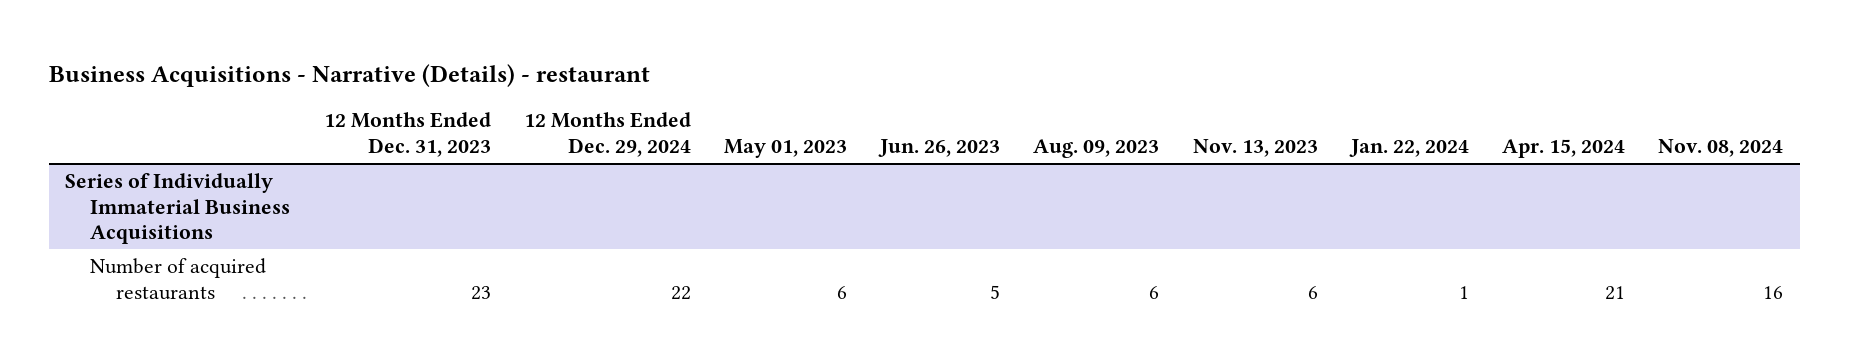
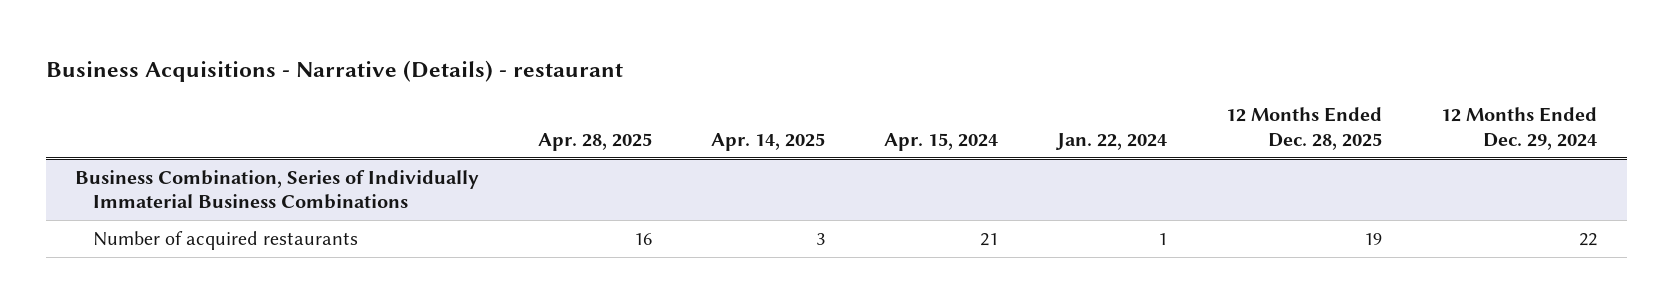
[323,112,491,158] 12 Months Ended Dec. 31, 2023 -> none
[724,139,848,159] May 01, 2023 -> none
[878,139,1001,158] Jun. 26, 2023 -> none
[1033,139,1160,159] Aug. 09, 2023 -> none
[1192,139,1318,158] Nov. 13, 2023 -> none
[1658,139,1784,158] Nov. 08, 2024 -> none
none -> [538,132,653,151] Apr. 28, 2025
none -> [711,132,826,151] Apr. 14, 2025
none -> [1226,107,1383,150] 12 Months Ended Dec. 28, 2025
[65,172,291,245] Series of Individually Immaterial Business Acquisitions -> [75,169,480,210] Business Combination, Series of Individually Immaterial Business Combinations

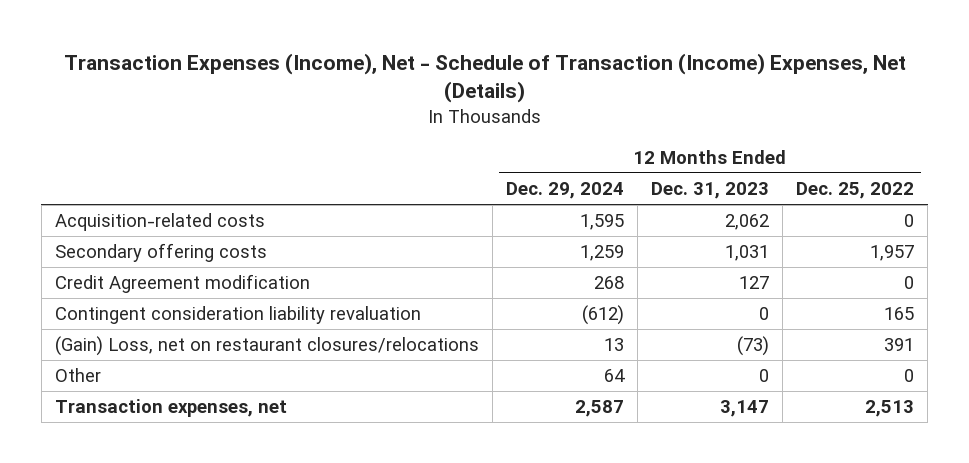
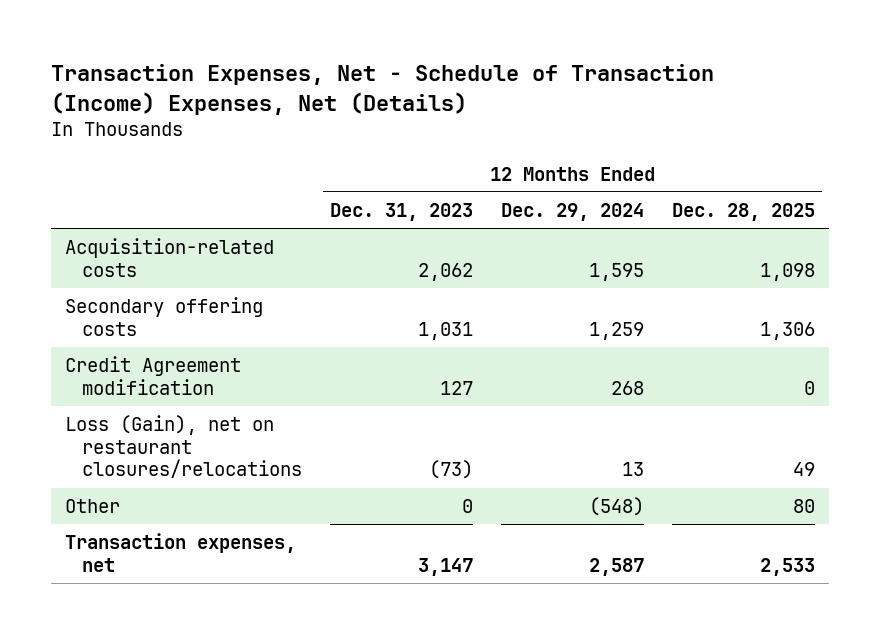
[63,52,906,104] Transaction Expenses (Income), Net - Schedule of Transaction (Income) Expenses, Net (Details) -> [51,63,715,115] Transaction Expenses, Net - Schedule of Transaction (Income) Expenses, Net (Details)
[796,181,915,199] Dec. 25, 2022 -> none
none -> [671,203,815,222] Dec. 28, 2025
[54,306,421,325] Contingent consideration liability revaluation -> none
[54,336,479,357] (Gain) Loss, net on restaurant closures/relocations -> [65,415,303,479] Loss (Gain), net on restaurant closures/relocations
[604,369,626,383] 64 -> [589,497,645,517] (548)

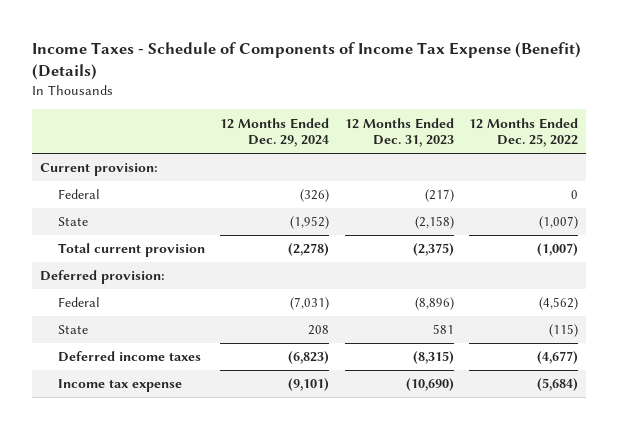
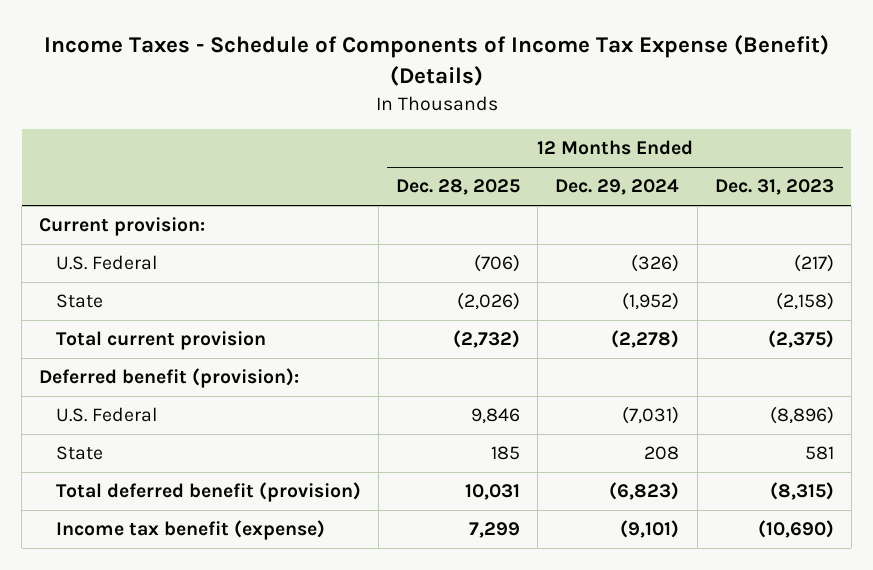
[469,117,579,148] 12 Months Ended Dec. 25, 2022 -> none
none -> [396,179,521,196] Dec. 28, 2025
[57,189,100,200] Federal -> [55,255,157,271] U.S. Federal
[40,270,166,285] Deferred provision: -> [39,368,300,389] Deferred benefit (provision):
[57,297,100,308] Federal -> [55,407,157,423] U.S. Federal
[57,351,201,363] Deferred income taxes -> [55,482,361,503] Total deferred benefit (provision)
[57,379,182,393] Income tax expense -> [55,520,325,541] Income tax benefit (expense)

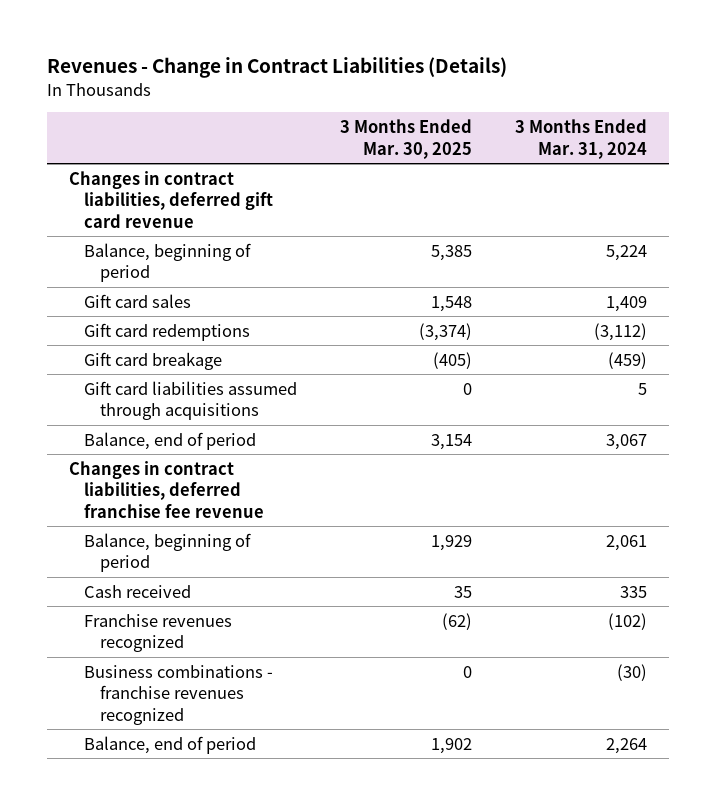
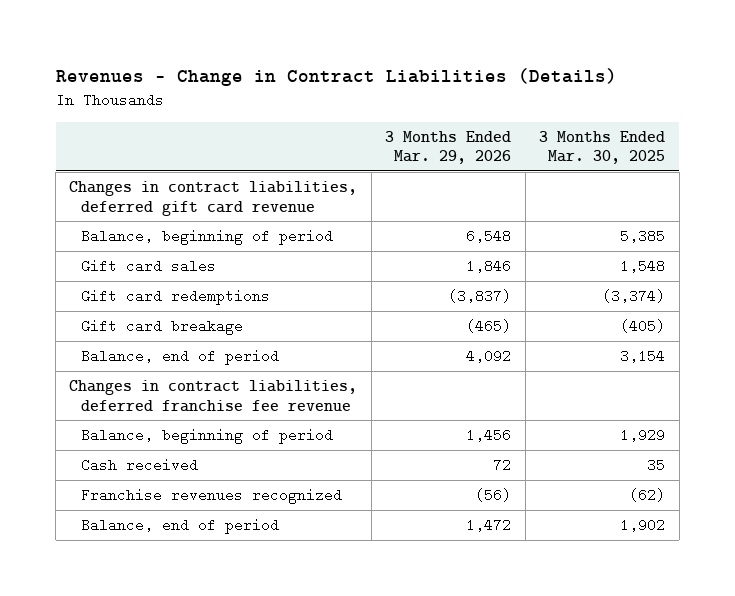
[515,119,648,159] 3 Months Ended Mar. 31, 2024 -> none
none -> [385,130,512,165] 3 Months Ended Mar. 29, 2026
[84,380,298,421] Gift card liabilities assumed through acquisitions -> none
[84,664,274,725] Business combinations - franchise revenues recognized -> none

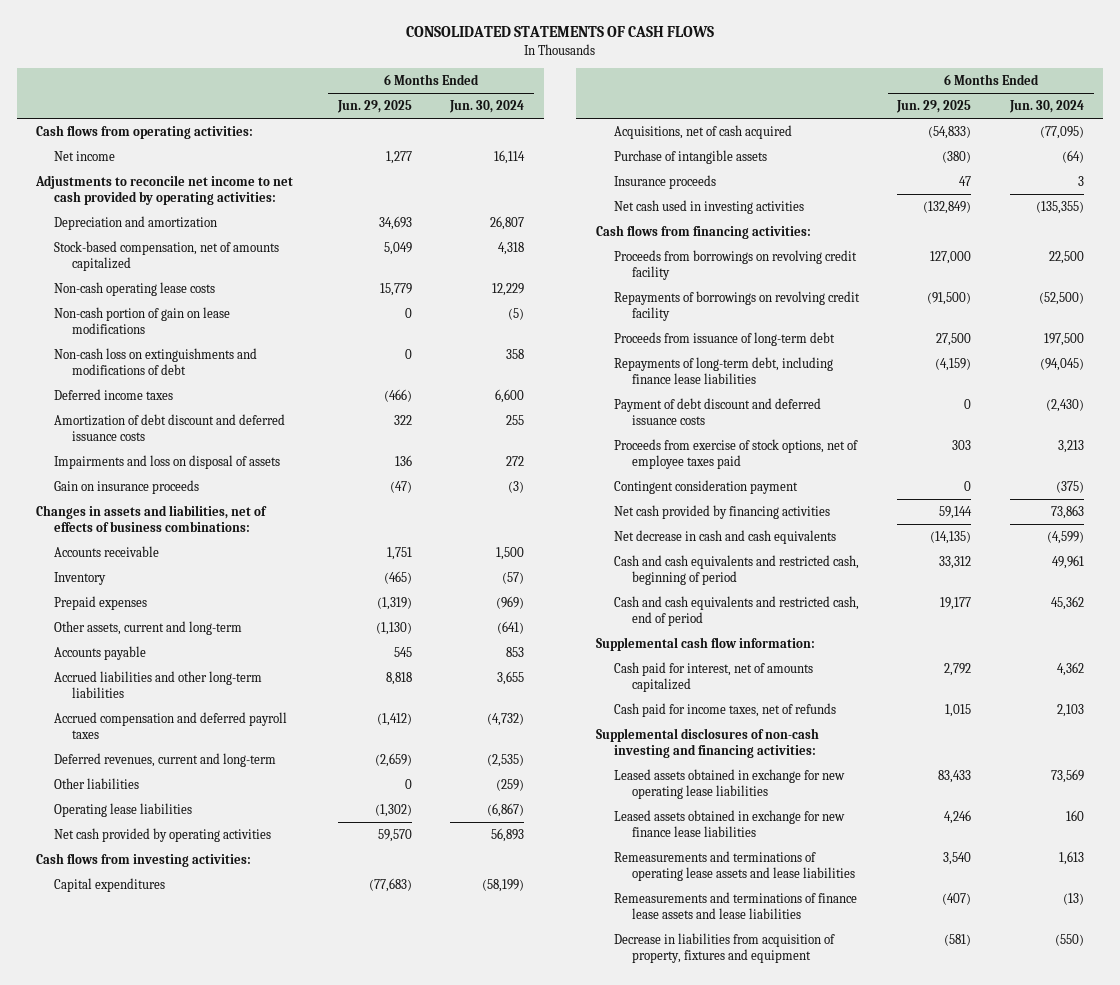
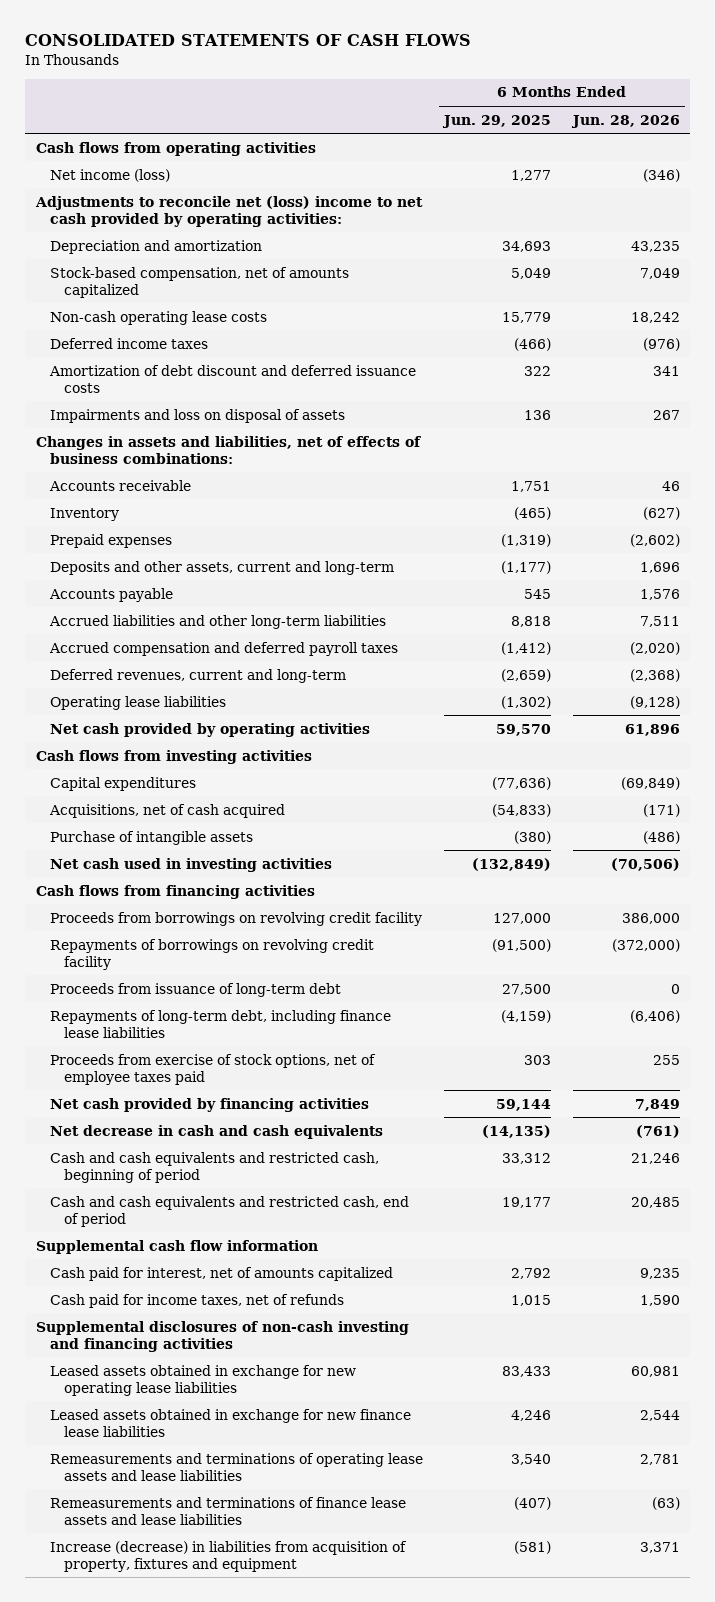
[449,100,525,114] Jun. 30, 2024 -> none
none -> [570,114,680,128] Jun. 28, 2026
[36,125,254,140] Cash flows from operating activities: -> [35,141,316,156] Cash flows from operating activities
[54,151,116,162] Net income -> [49,168,170,182] Net income (loss)
[35,175,294,206] Adjustments to reconcile net income to net cash provided by operating activities: -> [34,195,423,227] Adjustments to reconcile net (loss) income to net cash provided by operating activities:
[54,307,231,335] Non-cash portion of gain on lease modifications -> none
[54,348,258,376] Non-cash loss on extinguishments and modifications of debt -> none
[54,480,200,495] Gain on insurance proceeds -> none
[54,621,243,636] Other assets, current and long-term -> [49,560,394,575] Deposits and other assets, current and long-term
[375,622,412,636] (1,130) -> [501,560,552,574] (1,177)
[54,778,140,790] Other liabilities -> none
[36,853,252,868] Cash flows from investing activities: -> [35,749,312,764] Cash flows from investing activities
[368,878,412,893] (77,683) -> [492,776,552,790] (77,636)
[613,175,716,190] Insurance proceeds -> none
[595,225,811,240] Cash flows from financing activities: -> [35,884,315,899] Cash flows from financing activities
[613,398,821,426] Payment of debt discount and deferred issuance costs -> none
[613,480,798,495] Contingent consideration payment -> none
[595,637,815,652] Supplemental cash flow information: -> [35,1239,318,1254] Supplemental cash flow information
[595,728,819,759] Supplemental disclosures of non-cash investing and financing activities: -> [35,1320,409,1352] Supplemental disclosures of non-cash investing and financing activities
[613,933,835,964] Decrease in liabilities from acquisition of property, fixtures and equipment -> [49,1540,407,1572] Increase (decrease) in liabilities from acquisition of property, fixtures and equipment

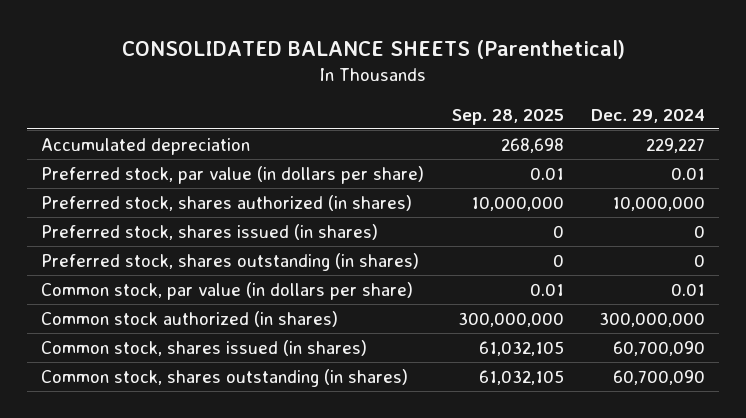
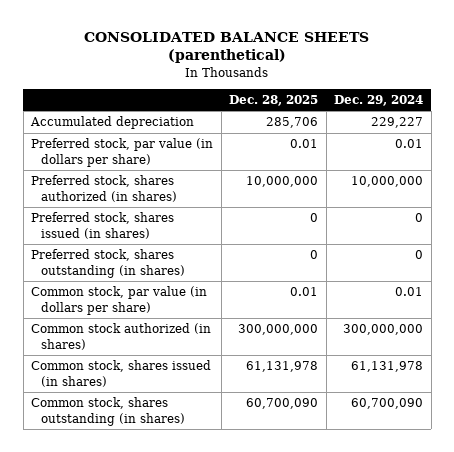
[122,39,626,59] CONSOLIDATED BALANCE SHEETS (Parenthetical) -> [84,31,370,64] CONSOLIDATED BALANCE SHEETS (parenthetical)
[451,108,564,125] Sep. 28, 2025 -> none
none -> [229,94,319,106] Dec. 28, 2025
[613,340,706,356] 60,700,090 -> [351,361,424,373] 61,131,978

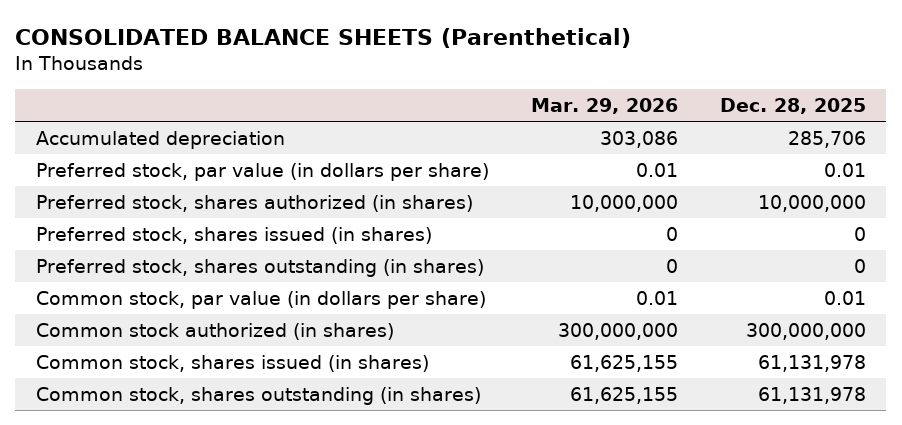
[84,31,370,64] CONSOLIDATED BALANCE SHEETS (parenthetical) -> [15,27,632,48] CONSOLIDATED BALANCE SHEETS (Parenthetical)
[334,94,424,106] Dec. 29, 2024 -> none
none -> [530,98,678,115] Mar. 29, 2026
[246,398,319,410] 60,700,090 -> [757,386,866,404] 61,131,978

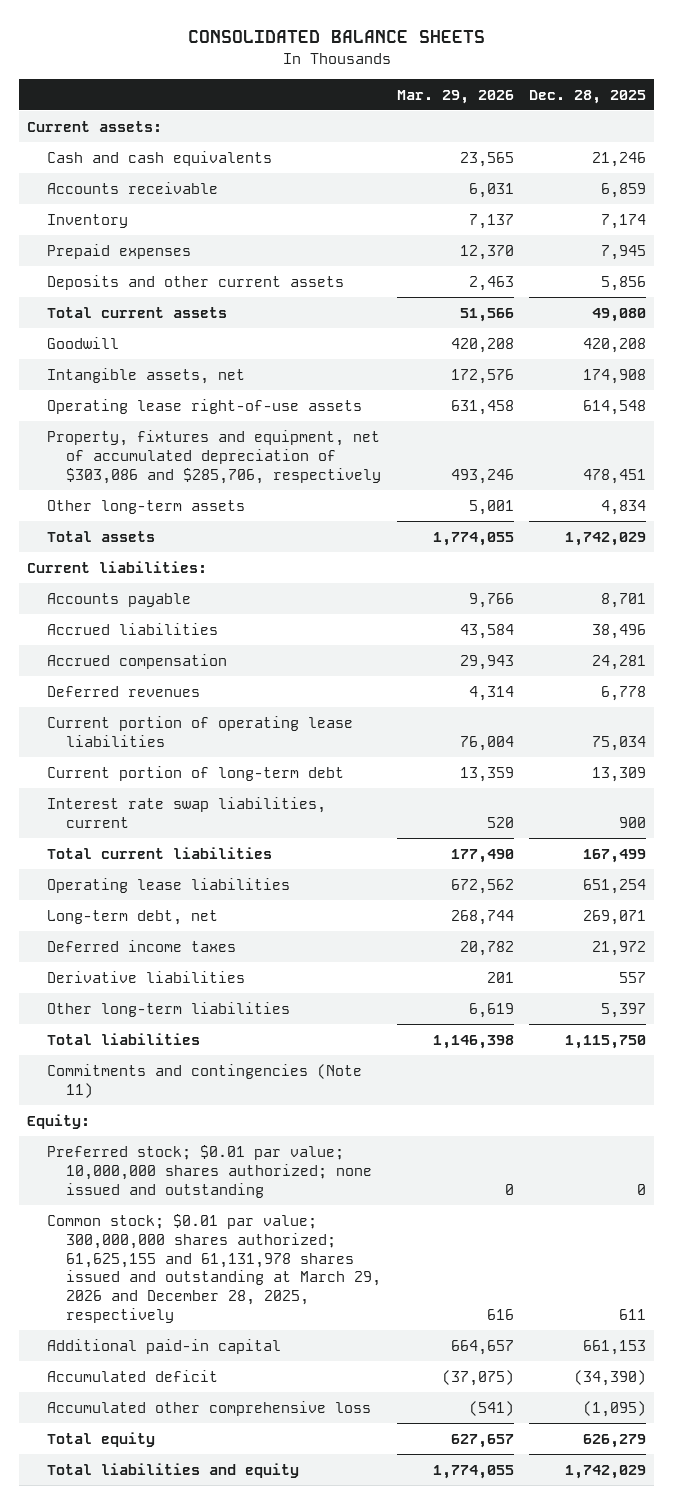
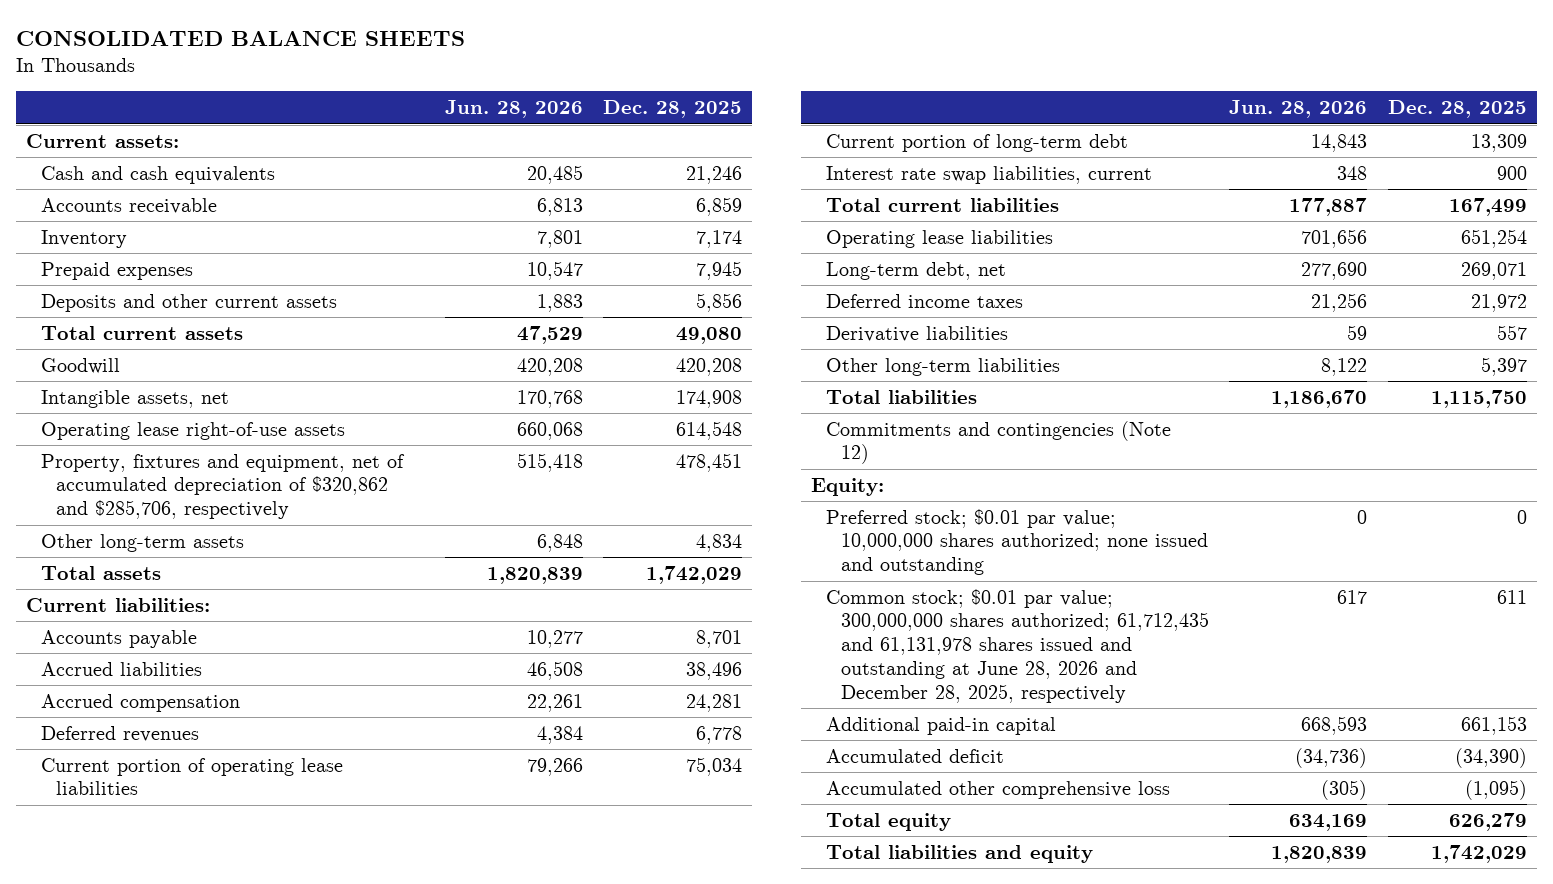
[396,89,514,104] Mar. 29, 2026 -> none
none -> [444,100,583,119] Jun. 28, 2026
[46,429,382,484] Property, fixtures and equipment, net of accumulated depreciation of $303,086 and $285,706, respectively -> [41,453,406,520] Property, fixtures and equipment, net of accumulated depreciation of $320,862 and $285,706, respectively
[46,1063,362,1098] Commitments and contingencies (Note 11) -> [825,420,1171,465] Commitments and contingencies (Note 12)
[46,1213,382,1324] Common stock; $0.01 par value; 300,000,000 shares authorized; 61,625,155 and 61,131,978 shares issued and outstanding at March 29, 2026 and December 28, 2025, respectively -> [825,588,1209,703] Common stock; $0.01 par value; 300,000,000 shares authorized; 61,712,435 and 61,131,978 shares issued and outstanding at June 28, 2026 and December 28, 2025, respectively

